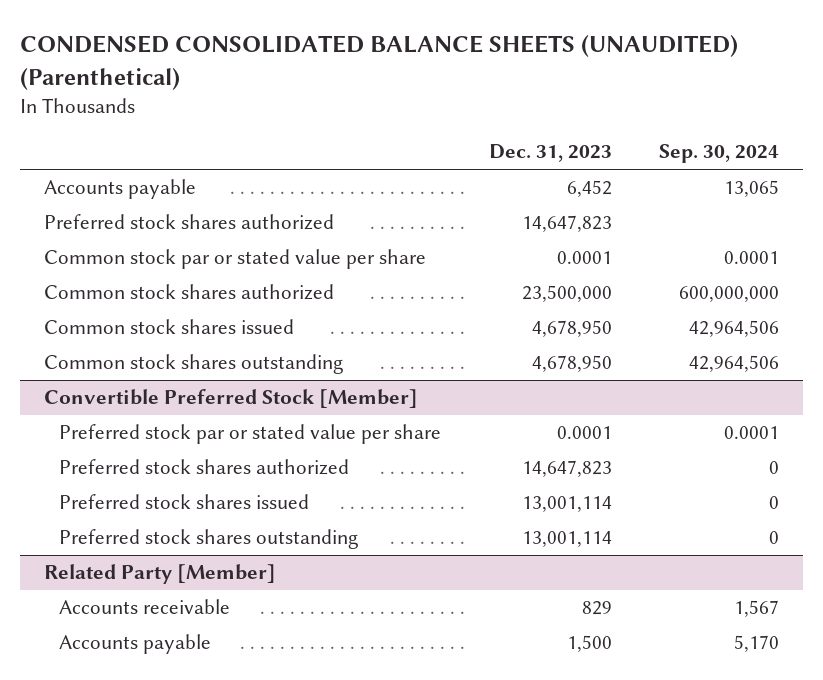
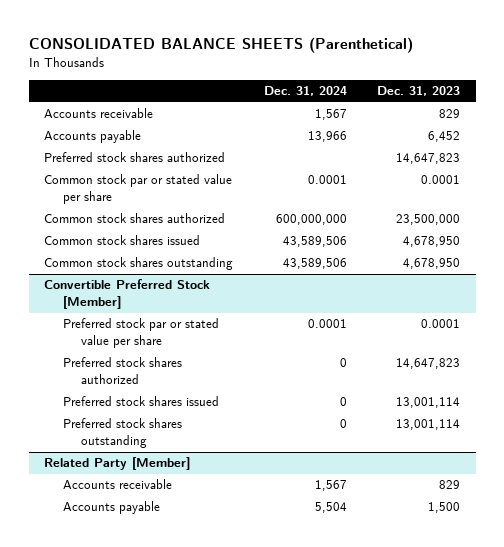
[19,35,738,90] CONDENSED CONSOLIDATED BALANCE SHEETS (UNAUDITED) (Parenthetical) -> [28,37,413,54] CONSOLIDATED BALANCE SHEETS (Parenthetical)
[659,144,780,164] Sep. 30, 2024 -> none
none -> [263,86,347,97] Dec. 31, 2024
none -> [44,108,154,119] Accounts receivable

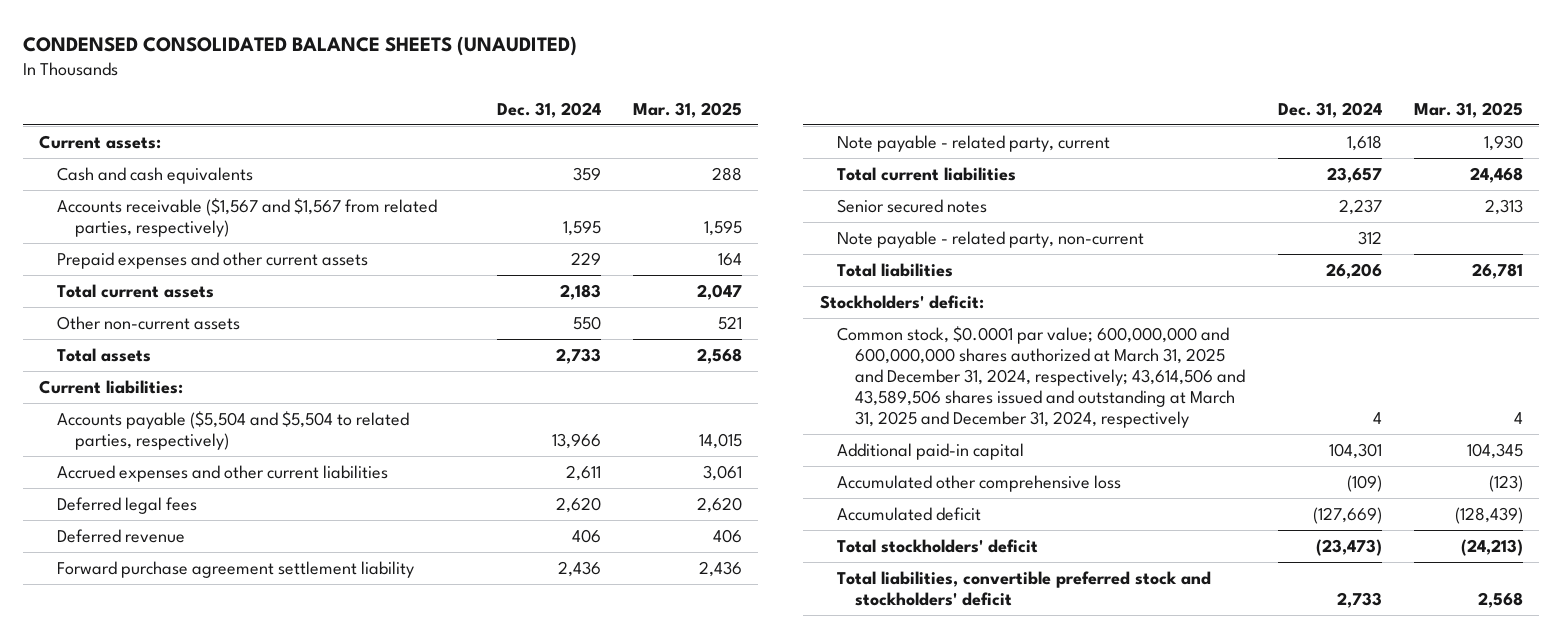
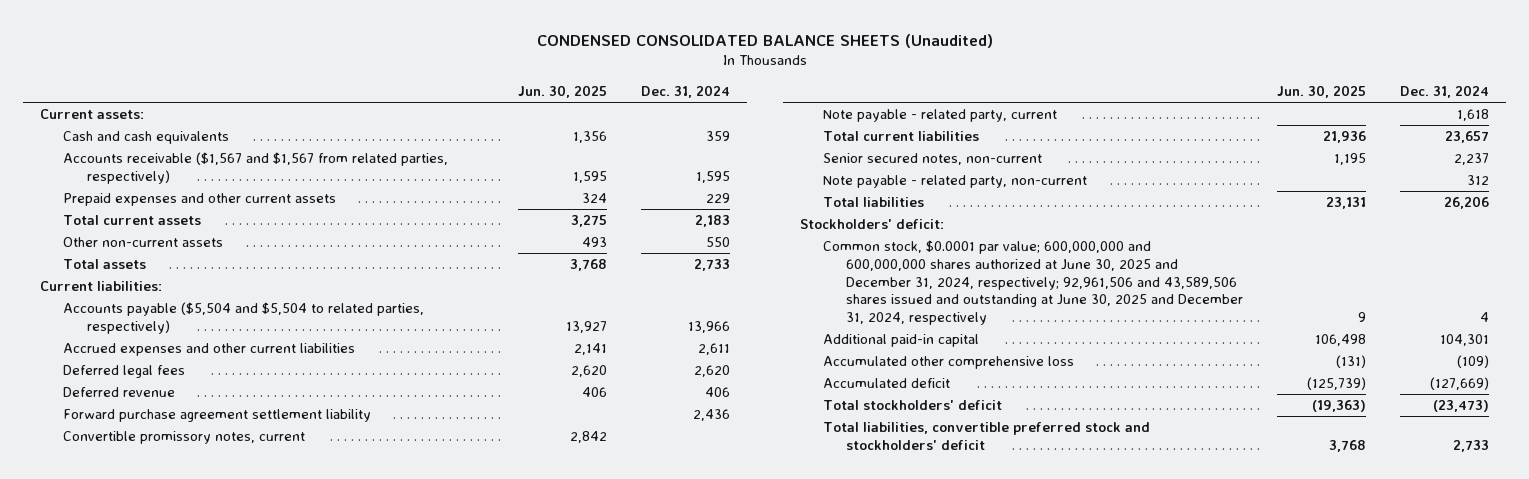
[22,35,577,56] CONDENSED CONSOLIDATED BALANCE SHEETS (UNAUDITED) -> [536,33,993,48] CONDENSED CONSOLIDATED BALANCE SHEETS (Unaudited)
[633,101,743,118] Mar. 31, 2025 -> none
none -> [517,84,607,98] Jun. 30, 2025
none -> [63,431,306,445] Convertible promissory notes, current
[837,198,988,213] Senior secured notes -> [822,153,1042,166] Senior secured notes, non-current
[837,325,1246,428] Common stock, $0.0001 par value; 600,000,000 and 600,000,000 shares authorized at March 31, 2025 and December 31, 2024, respectively; 43,614,506 and 43,589,506 shares issued and outstanding at March 31, 2025 and December 31, 2024, respectively -> [822,240,1244,325] Common stock, $0.0001 par value; 600,000,000 and 600,000,000 shares authorized at June 30, 2025 and December 31, 2024, respectively; 92,961,506 and 43,589,506 shares issued and outstanding at June 30, 2025 and December 31, 2024, respectively

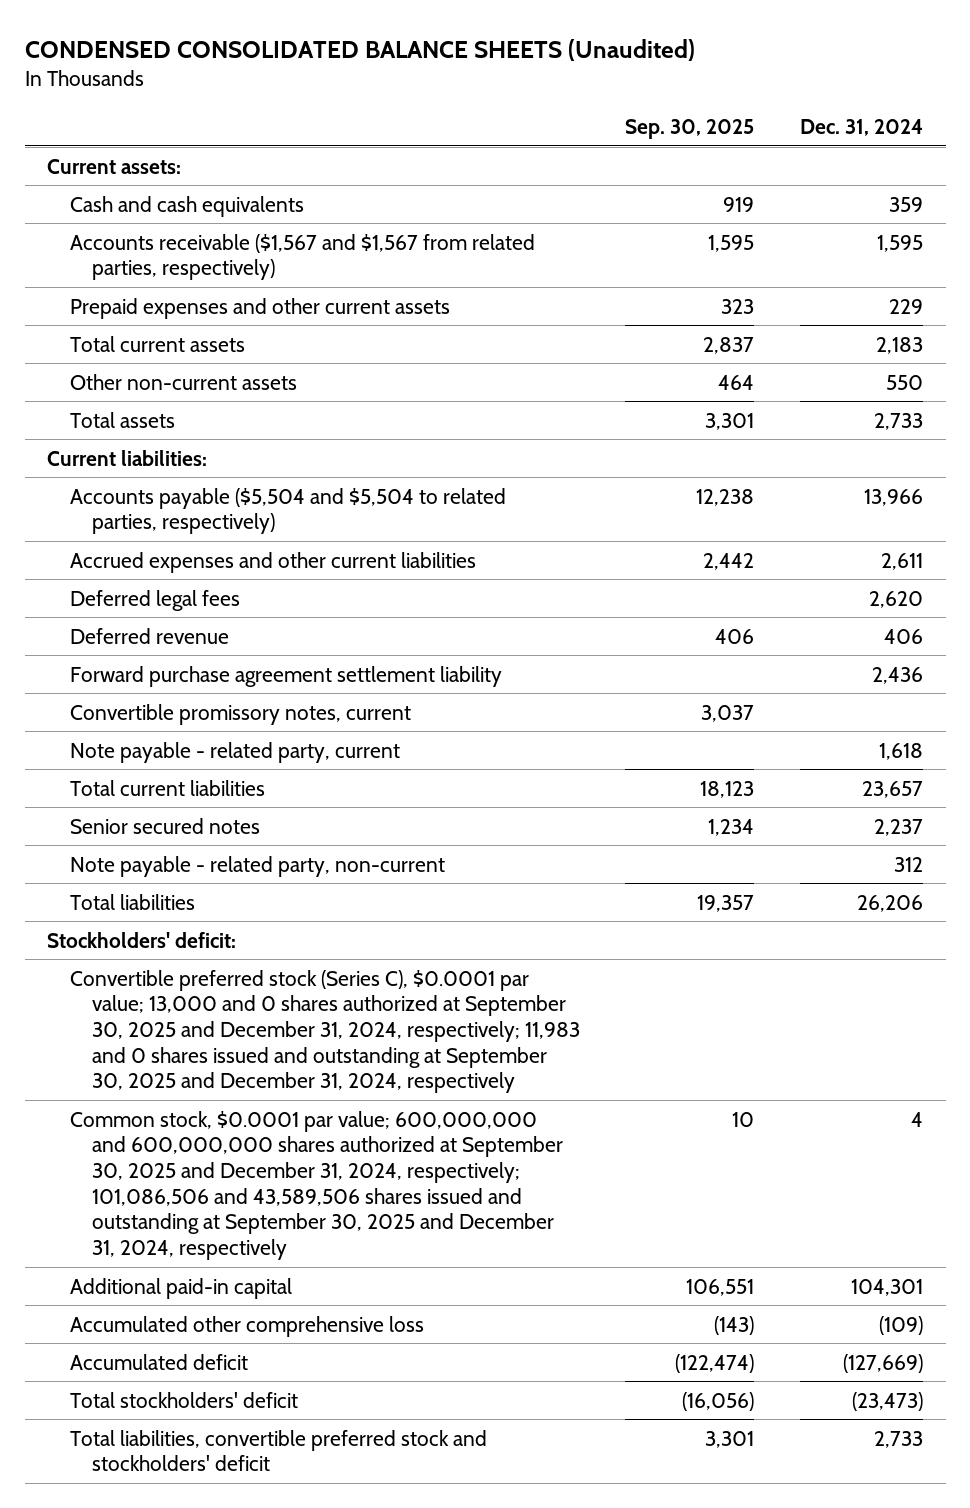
[517,84,607,98] Jun. 30, 2025 -> none
none -> [625,118,755,139] Sep. 30, 2025
[822,153,1042,166] Senior secured notes, non-current -> [69,817,260,834] Senior secured notes
none -> [69,969,580,1094] Convertible preferred stock (Series C), $0.0001 par value; 13,000 and 0 shares authorized at September 30, 2025 and December 31, 2024, respectively; 11,983 and 0 shares issued and outstanding at September 30, 2025 and December 31, 2024, respectively
[822,240,1244,325] Common stock, $0.0001 par value; 600,000,000 and 600,000,000 shares authorized at June 30, 2025 and December 31, 2024, respectively; 92,961,506 and 43,589,506 shares issued and outstanding at June 30, 2025 and December 31, 2024, respectively -> [69,1110,563,1260] Common stock, $0.0001 par value; 600,000,000 and 600,000,000 shares authorized at September 30, 2025 and December 31, 2024, respectively; 101,086,506 and 43,589,506 shares issued and outstanding at September 30, 2025 and December 31, 2024, respectively

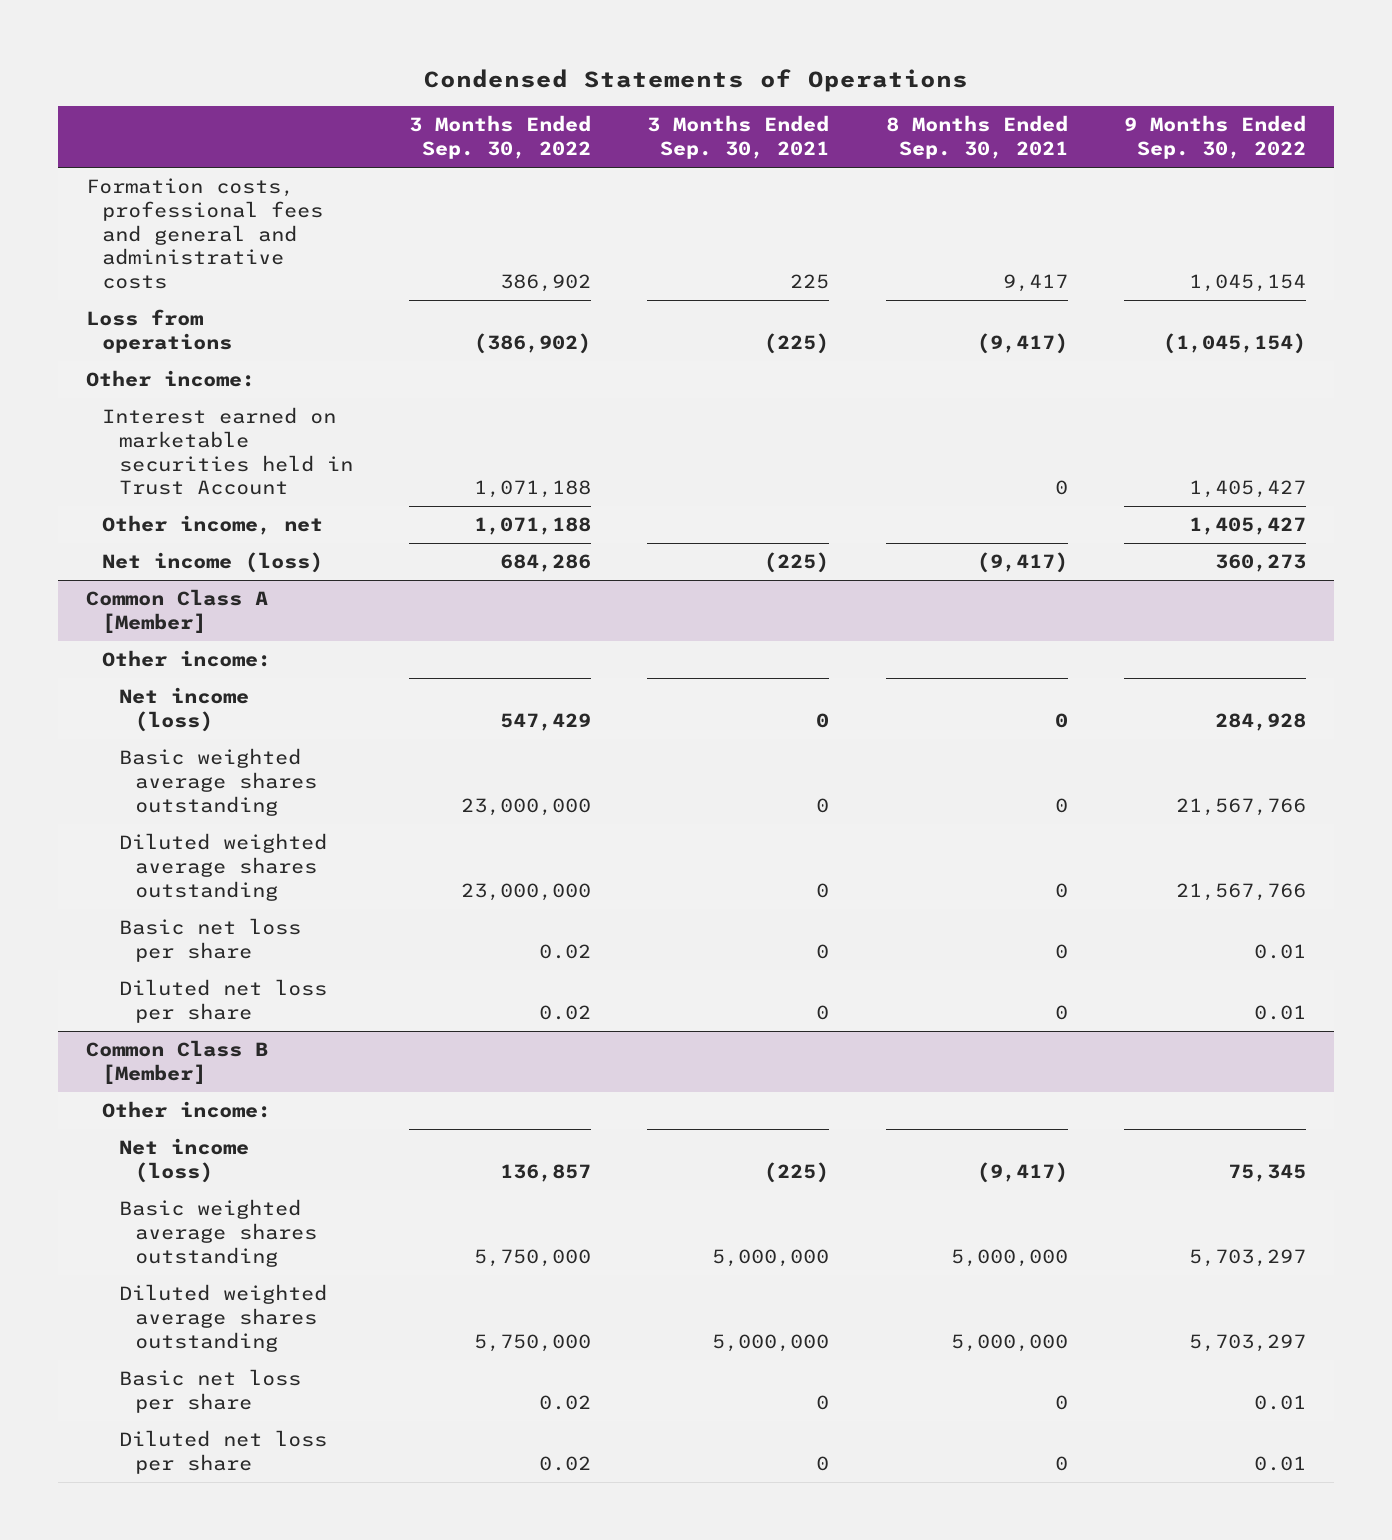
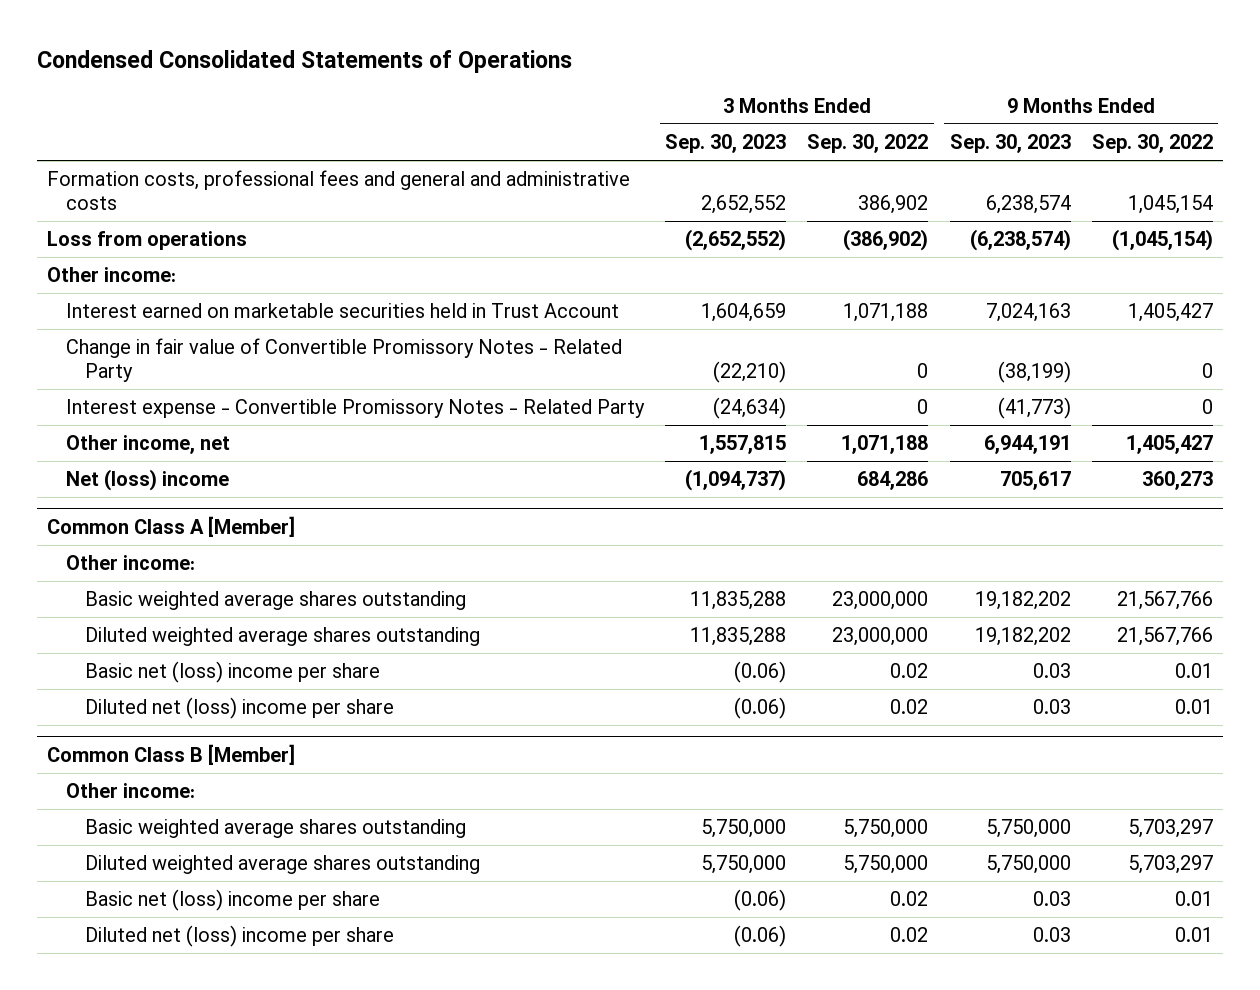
[423,69,968,93] Condensed Statements of Operations -> [36,49,572,73] Condensed Consolidated Statements of Operations
[647,115,830,160] 3 Months Ended Sep. 30, 2021 -> none
[885,115,1068,160] 8 Months Ended Sep. 30, 2021 -> none
none -> [665,134,787,154] Sep. 30, 2023
none -> [949,134,1071,154] Sep. 30, 2023
none -> [65,338,622,383] Change in fair value of Convertible Promissory Notes - Related Party
none -> [65,399,645,419] Interest expense - Convertible Promissory Notes - Related Party
[102,552,324,574] Net income (loss) -> [65,469,229,492] Net (loss) income
[118,687,249,732] Net income (loss) -> none
[118,918,301,962] Basic net loss per share -> [84,661,380,684] Basic net (loss) income per share
[118,979,327,1023] Diluted net loss per share -> [84,697,394,720] Diluted net (loss) income per share
[118,1138,249,1183] Net income (loss) -> none
[118,1369,301,1413] Basic net loss per share -> [84,889,380,912] Basic net (loss) income per share
[118,1430,327,1474] Diluted net loss per share -> [84,925,394,948] Diluted net (loss) income per share

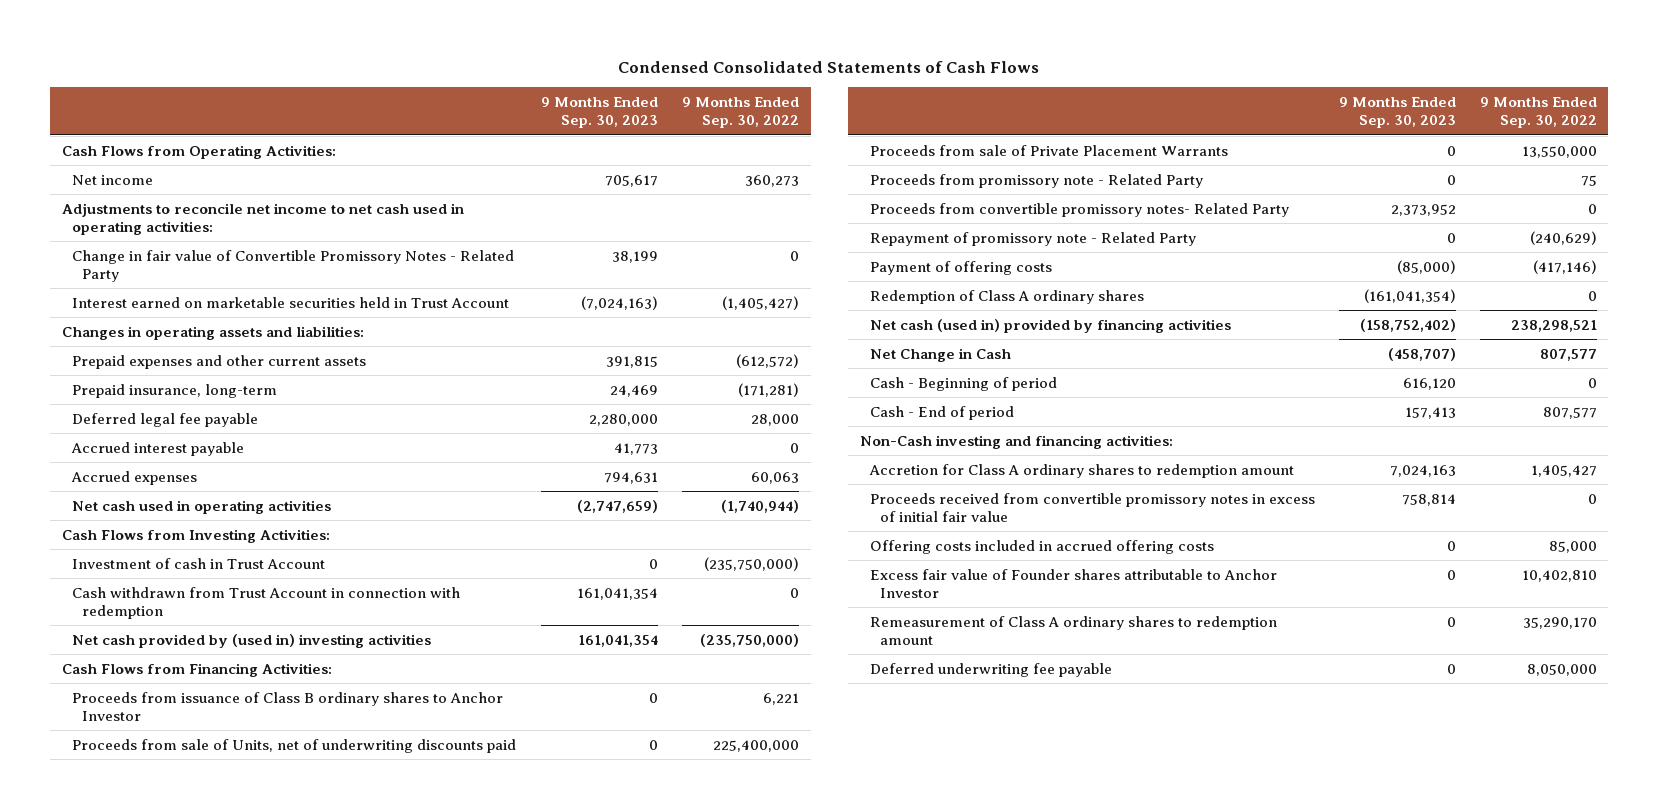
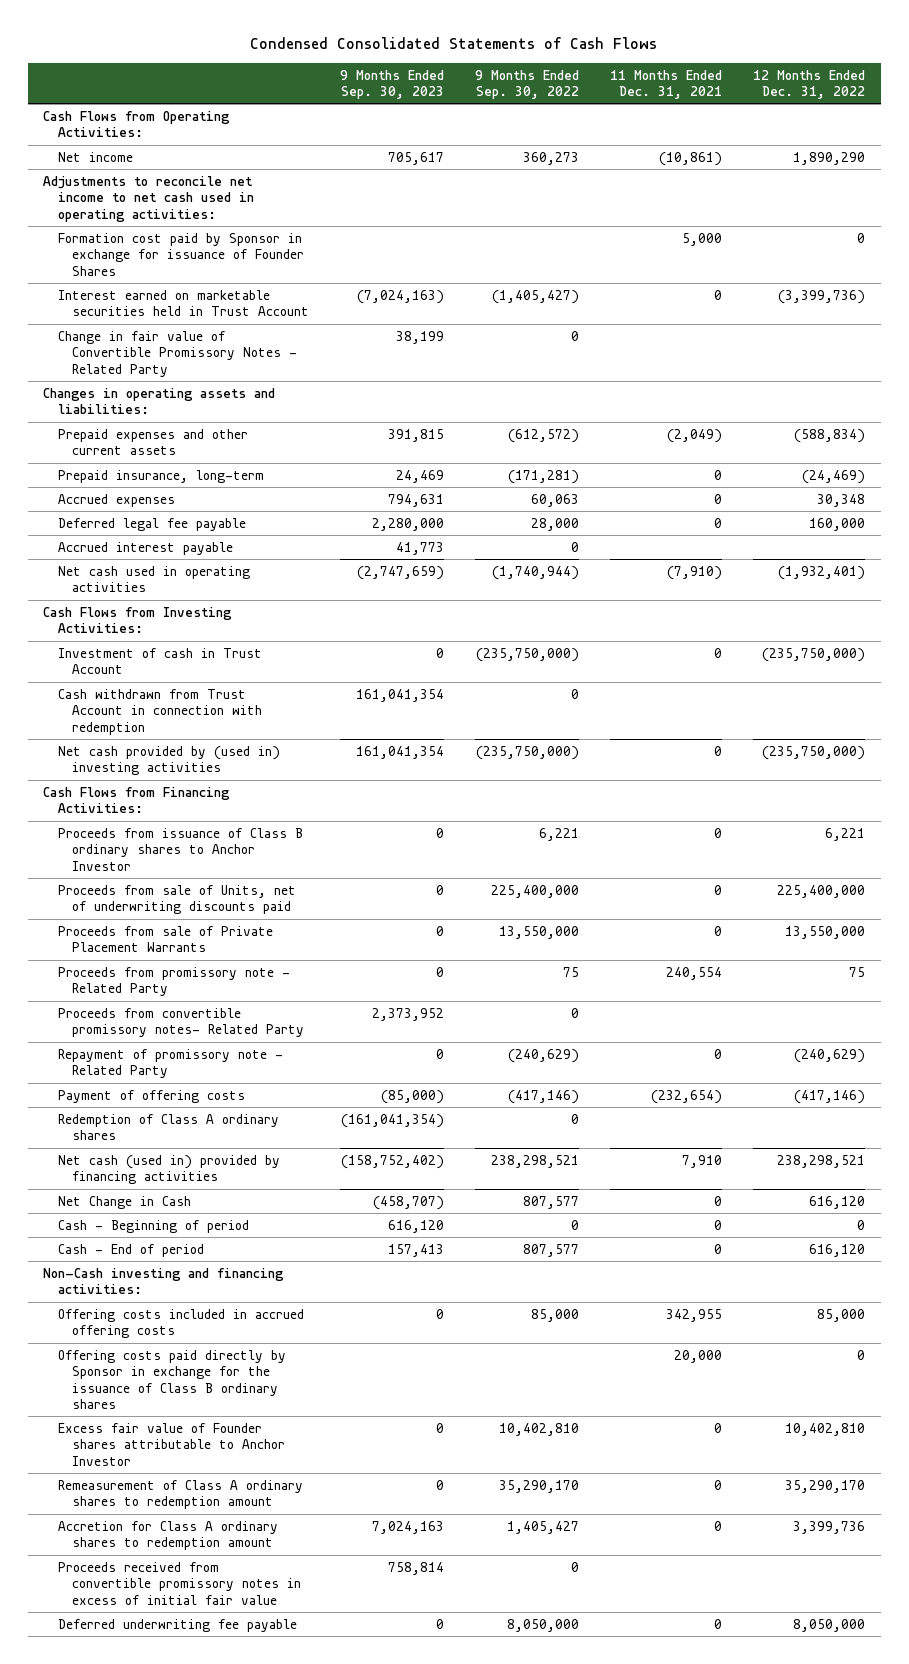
none -> [610,69,723,99] 11 Months Ended Dec. 31, 2021
none -> [753,69,866,99] 12 Months Ended Dec. 31, 2022
none -> [57,232,305,276] Formation cost paid by Sponsor in exchange for issuance of Founder Shares
[72,249,515,282] Change in fair value of Convertible Promissory Notes - Related Party -> [57,330,298,377] Change in fair value of Convertible Promissory Notes - Related Party
[71,470,198,485] Accrued expenses -> [57,493,175,507] Accrued expenses
none -> [57,1349,286,1409] Offering costs paid directly by Sponsor in exchange for the issuance of Class B ordinary shares
[868,463,1294,478] Accretion for Class A ordinary shares to redemption amount -> [57,1520,278,1551] Accretion for Class A ordinary shares to redemption amount
[869,492,1315,522] Proceeds received from convertible promissory notes in excess of initial fair value -> [57,1561,302,1605] Proceeds received from convertible promissory notes in excess of initial fair value

